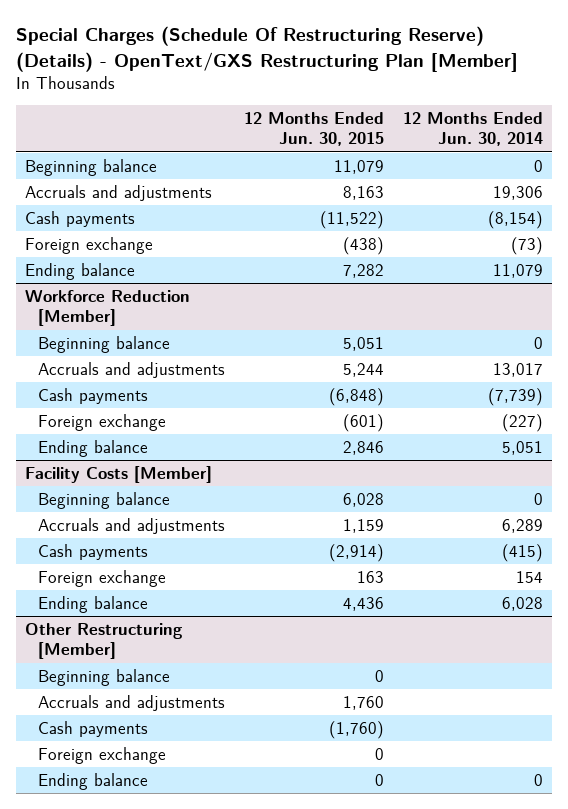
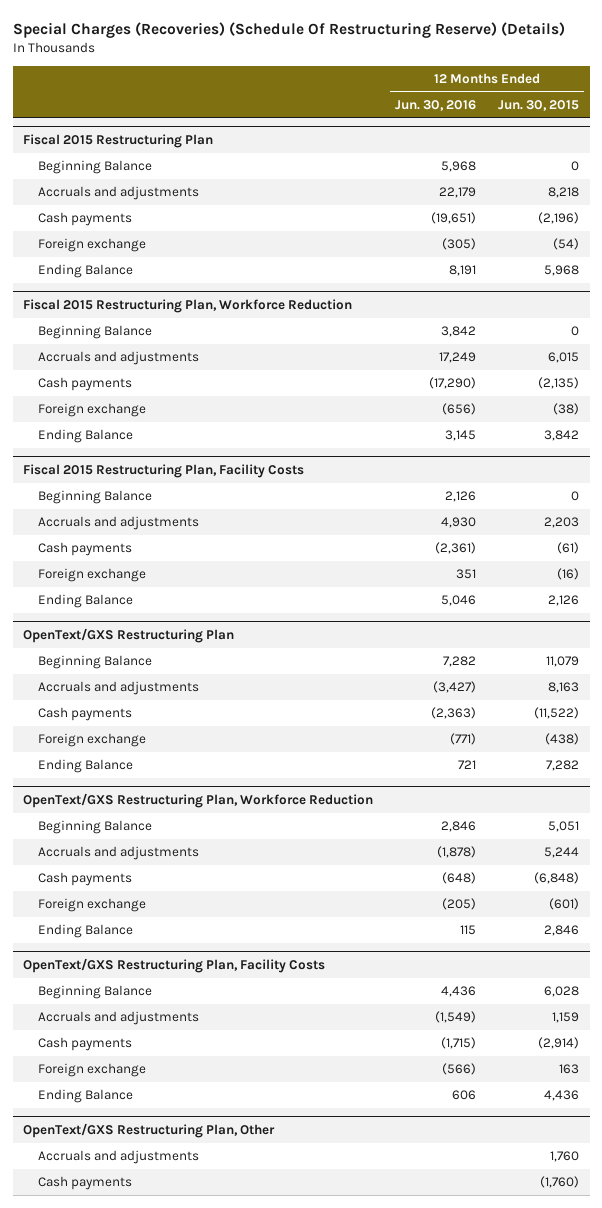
[15,26,518,72] Special Charges (Schedule Of Restructuring Reserve) (Details) - OpenText/GXS Restructuring Plan [Member] -> [12,21,565,38] Special Charges (Recoveries) (Schedule Of Restructuring Reserve) (Details)
[402,111,543,147] 12 Months Ended Jun. 30, 2014 -> none
none -> [395,99,477,111] Jun. 30, 2016
none -> [23,133,214,148] Fiscal 2015 Restructuring Plan
[25,158,158,176] Beginning balance -> [38,160,153,175] Beginning Balance
[334,159,385,174] 11,079 -> [570,161,579,172] 0
none -> [38,186,200,201] Accruals and adjustments
none -> [38,212,133,227] Cash payments
none -> [38,238,147,253] Foreign exchange
none -> [38,264,134,279] Ending Balance
none -> [23,298,353,313] Fiscal 2015 Restructuring Plan, Workforce Reduction
none -> [38,325,153,340] Beginning Balance
none -> [38,351,200,366] Accruals and adjustments
none -> [38,377,133,392] Cash payments
none -> [38,403,147,418] Foreign exchange
none -> [38,429,134,444] Ending Balance
none -> [23,463,305,478] Fiscal 2015 Restructuring Plan, Facility Costs
none -> [38,490,153,505] Beginning Balance
none -> [38,516,200,531] Accruals and adjustments
none -> [38,542,133,557] Cash payments
none -> [38,568,147,583] Foreign exchange
none -> [38,594,134,609] Ending Balance
none -> [23,627,235,643] OpenText/GXS Restructuring Plan
none -> [38,655,153,670] Beginning Balance
[25,289,191,327] Workforce Reduction [Member] -> none
[25,262,136,280] Ending balance -> [38,759,134,774] Ending Balance
none -> [23,792,374,808] OpenText/GXS Restructuring Plan, Workforce Reduction
[38,335,171,353] Beginning balance -> [38,820,153,835] Beginning Balance
[25,465,213,483] Facility Costs [Member] -> none
[38,439,149,457] Ending balance -> [38,924,134,939] Ending Balance
none -> [23,957,326,973] OpenText/GXS Restructuring Plan, Facility Costs
[38,491,171,509] Beginning balance -> [38,985,153,1000] Beginning Balance
[25,622,184,660] Other Restructuring [Member] -> none
[38,668,171,686] Beginning balance -> none
[38,595,149,613] Ending balance -> [38,1089,134,1104] Ending Balance
none -> [23,1122,276,1138] OpenText/GXS Restructuring Plan, Other
[38,746,167,764] Foreign exchange -> none
[38,772,149,790] Ending balance -> none

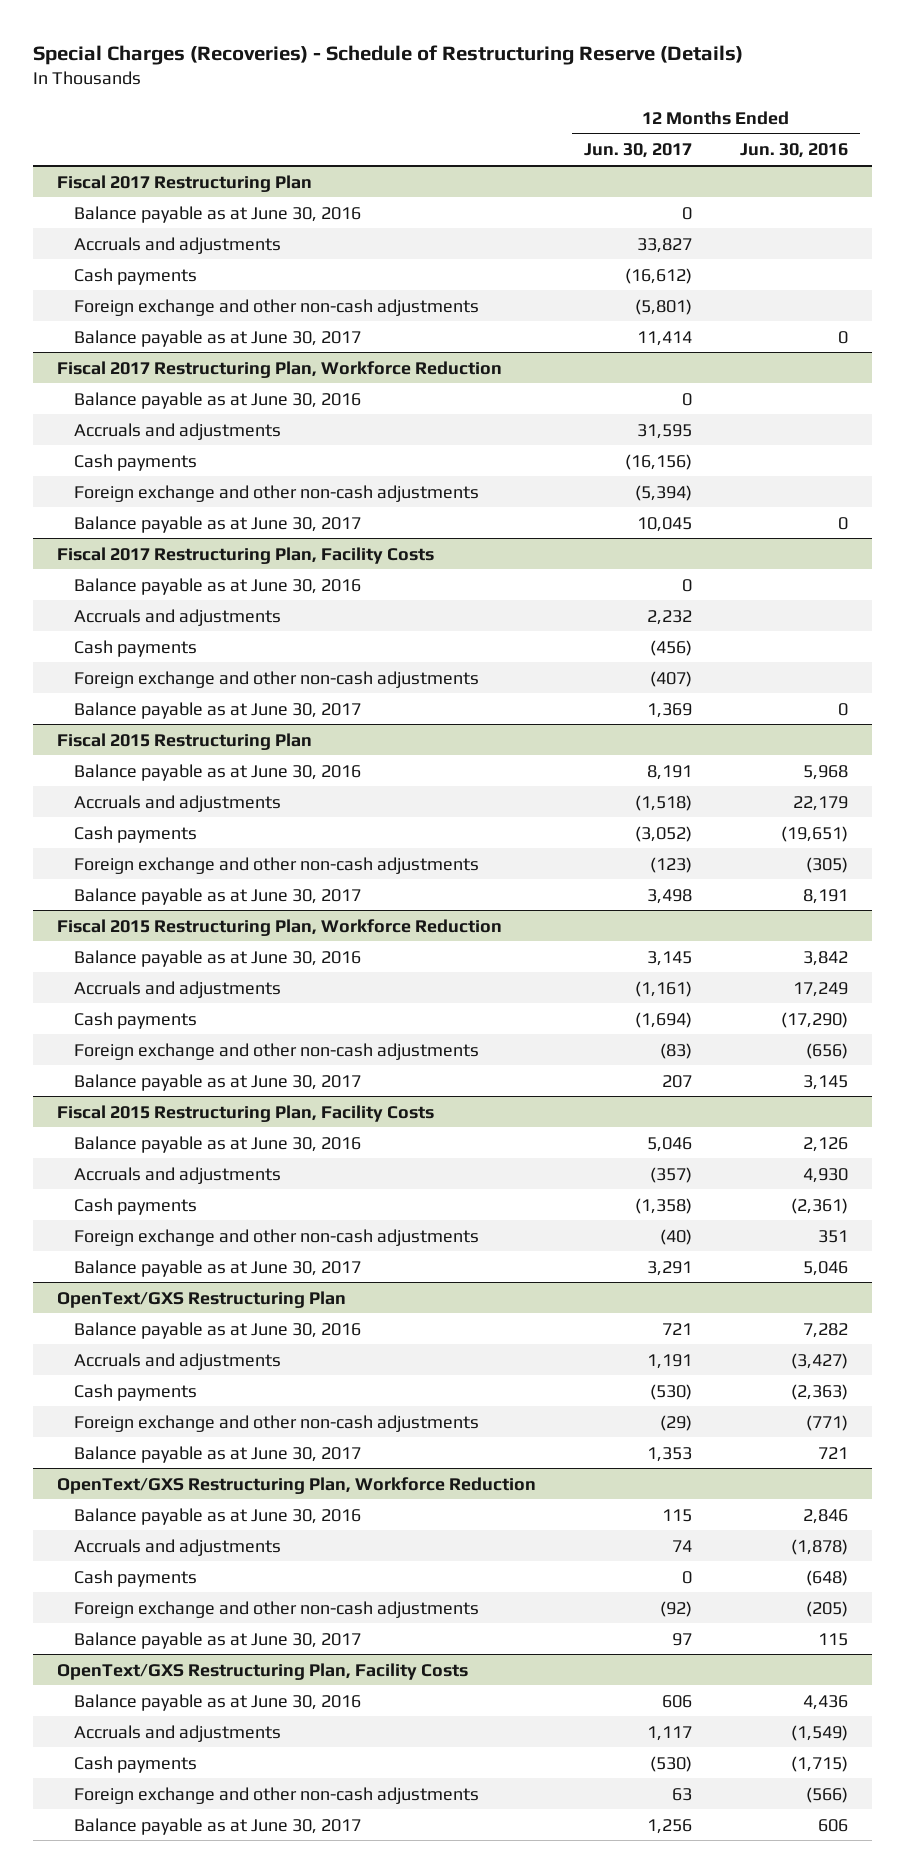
[12,21,565,38] Special Charges (Recoveries) (Schedule Of Restructuring Reserve) (Details) -> [32,45,743,66] Special Charges (Recoveries) - Schedule of Restructuring Reserve (Details)
[497,99,579,111] Jun. 30, 2015 -> none
none -> [584,143,693,159] Jun. 30, 2017
none -> [56,174,312,192] Fiscal 2017 Restructuring Plan
none -> [74,205,362,223] Balance payable as at June 30, 2016
none -> [74,236,282,254] Accruals and adjustments
none -> [74,267,198,285] Cash payments
none -> [74,298,480,316] Foreign exchange and other non-cash adjustments
none -> [74,329,362,347] Balance payable as at June 30, 2017
none -> [56,360,502,378] Fiscal 2017 Restructuring Plan, Workforce Reduction
none -> [74,391,362,409] Balance payable as at June 30, 2016
none -> [74,422,282,440] Accruals and adjustments
none -> [74,453,198,471] Cash payments
none -> [74,484,480,502] Foreign exchange and other non-cash adjustments
none -> [74,515,362,533] Balance payable as at June 30, 2017
none -> [56,546,434,564] Fiscal 2017 Restructuring Plan, Facility Costs
none -> [74,577,362,595] Balance payable as at June 30, 2016
none -> [74,608,282,626] Accruals and adjustments
none -> [74,639,198,657] Cash payments
none -> [74,670,480,688] Foreign exchange and other non-cash adjustments
none -> [74,701,362,719] Balance payable as at June 30, 2017
[38,160,153,175] Beginning Balance -> [74,763,362,781] Balance payable as at June 30, 2016
[38,238,147,253] Foreign exchange -> none
none -> [74,856,480,874] Foreign exchange and other non-cash adjustments
[38,264,134,279] Ending Balance -> [74,887,362,905] Balance payable as at June 30, 2017
[38,325,153,340] Beginning Balance -> [74,949,362,967] Balance payable as at June 30, 2016
[38,403,147,418] Foreign exchange -> [74,1042,480,1060] Foreign exchange and other non-cash adjustments
[38,429,134,444] Ending Balance -> [74,1073,362,1091] Balance payable as at June 30, 2017
[38,490,153,505] Beginning Balance -> [74,1135,362,1153] Balance payable as at June 30, 2016
[38,568,147,583] Foreign exchange -> [74,1228,480,1246] Foreign exchange and other non-cash adjustments
[38,594,134,609] Ending Balance -> [74,1259,362,1277] Balance payable as at June 30, 2017
[38,655,153,670] Beginning Balance -> [74,1321,362,1339] Balance payable as at June 30, 2016
[38,733,147,748] Foreign exchange -> [74,1414,480,1432] Foreign exchange and other non-cash adjustments
[38,759,134,774] Ending Balance -> [74,1445,362,1463] Balance payable as at June 30, 2017
[38,820,153,835] Beginning Balance -> [74,1507,362,1525] Balance payable as at June 30, 2016
[38,898,147,913] Foreign exchange -> none
none -> [74,1600,480,1618] Foreign exchange and other non-cash adjustments
[38,924,134,939] Ending Balance -> [74,1631,362,1649] Balance payable as at June 30, 2017
[38,985,153,1000] Beginning Balance -> [74,1693,362,1711] Balance payable as at June 30, 2016
[23,1122,276,1138] OpenText/GXS Restructuring Plan, Other -> none
[38,1150,200,1165] Accruals and adjustments -> none
[38,1176,133,1191] Cash payments -> none
[38,1063,147,1078] Foreign exchange -> [74,1786,480,1804] Foreign exchange and other non-cash adjustments
[38,1089,134,1104] Ending Balance -> [74,1817,362,1835] Balance payable as at June 30, 2017

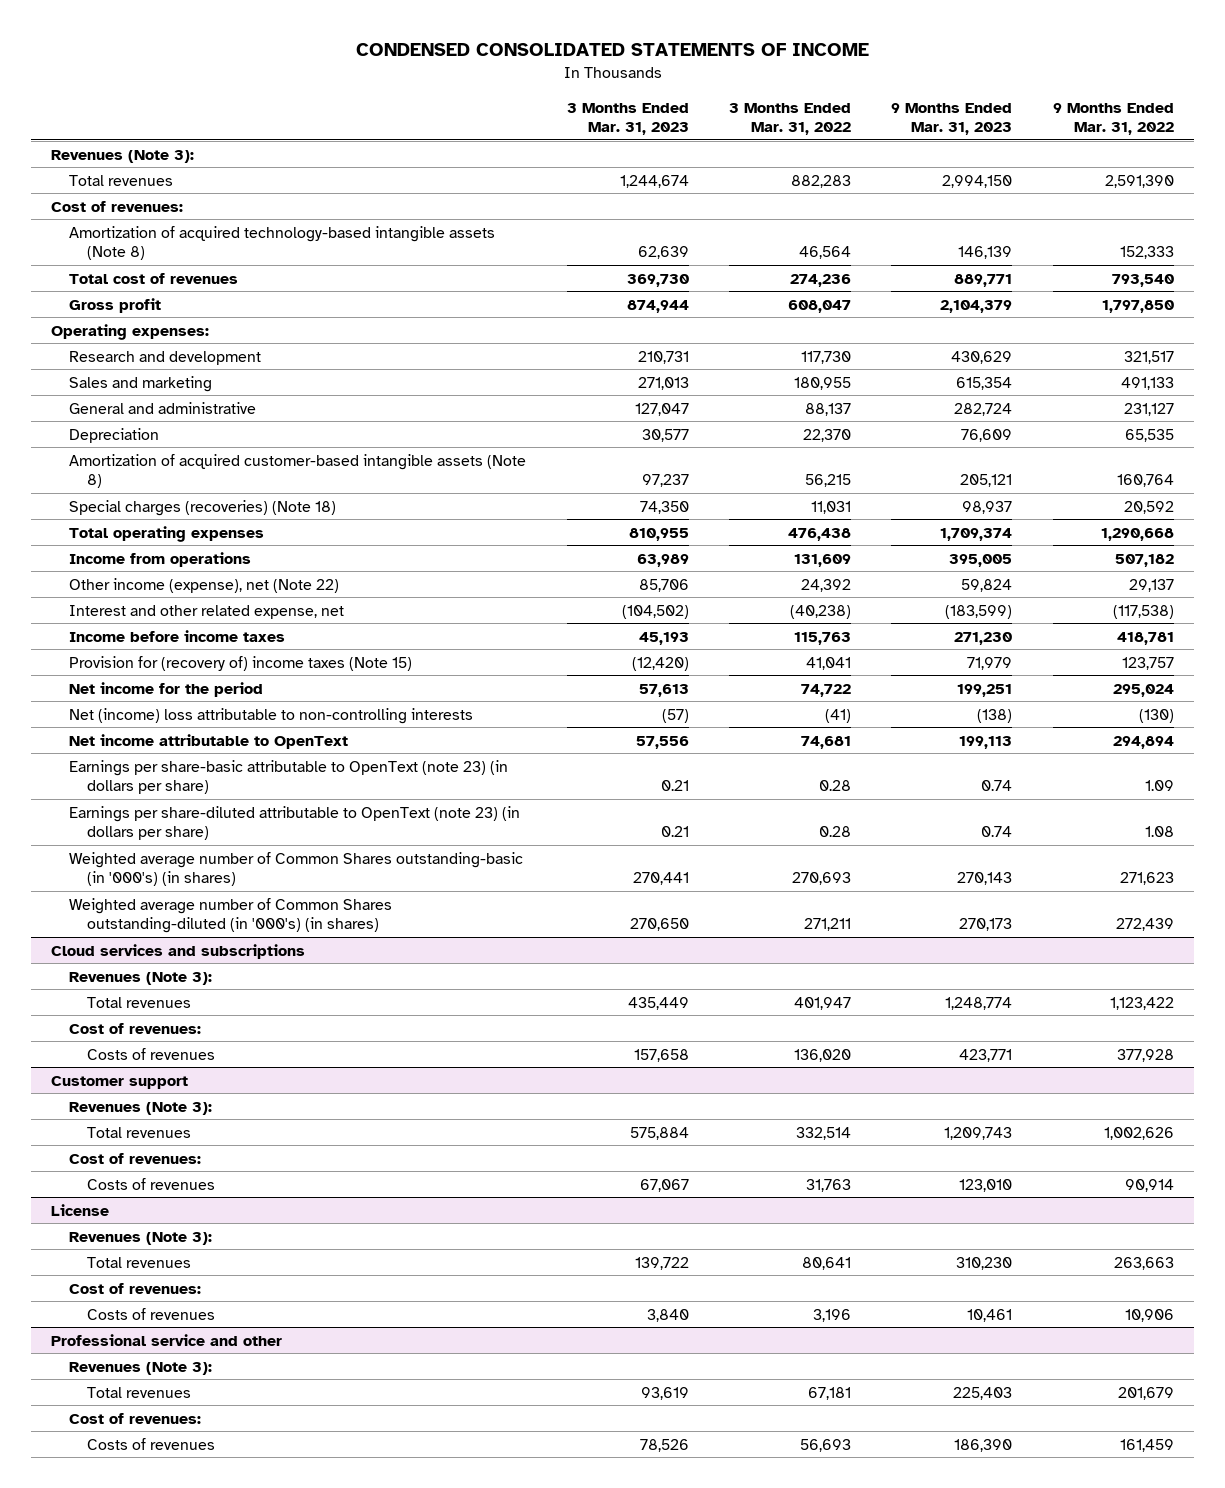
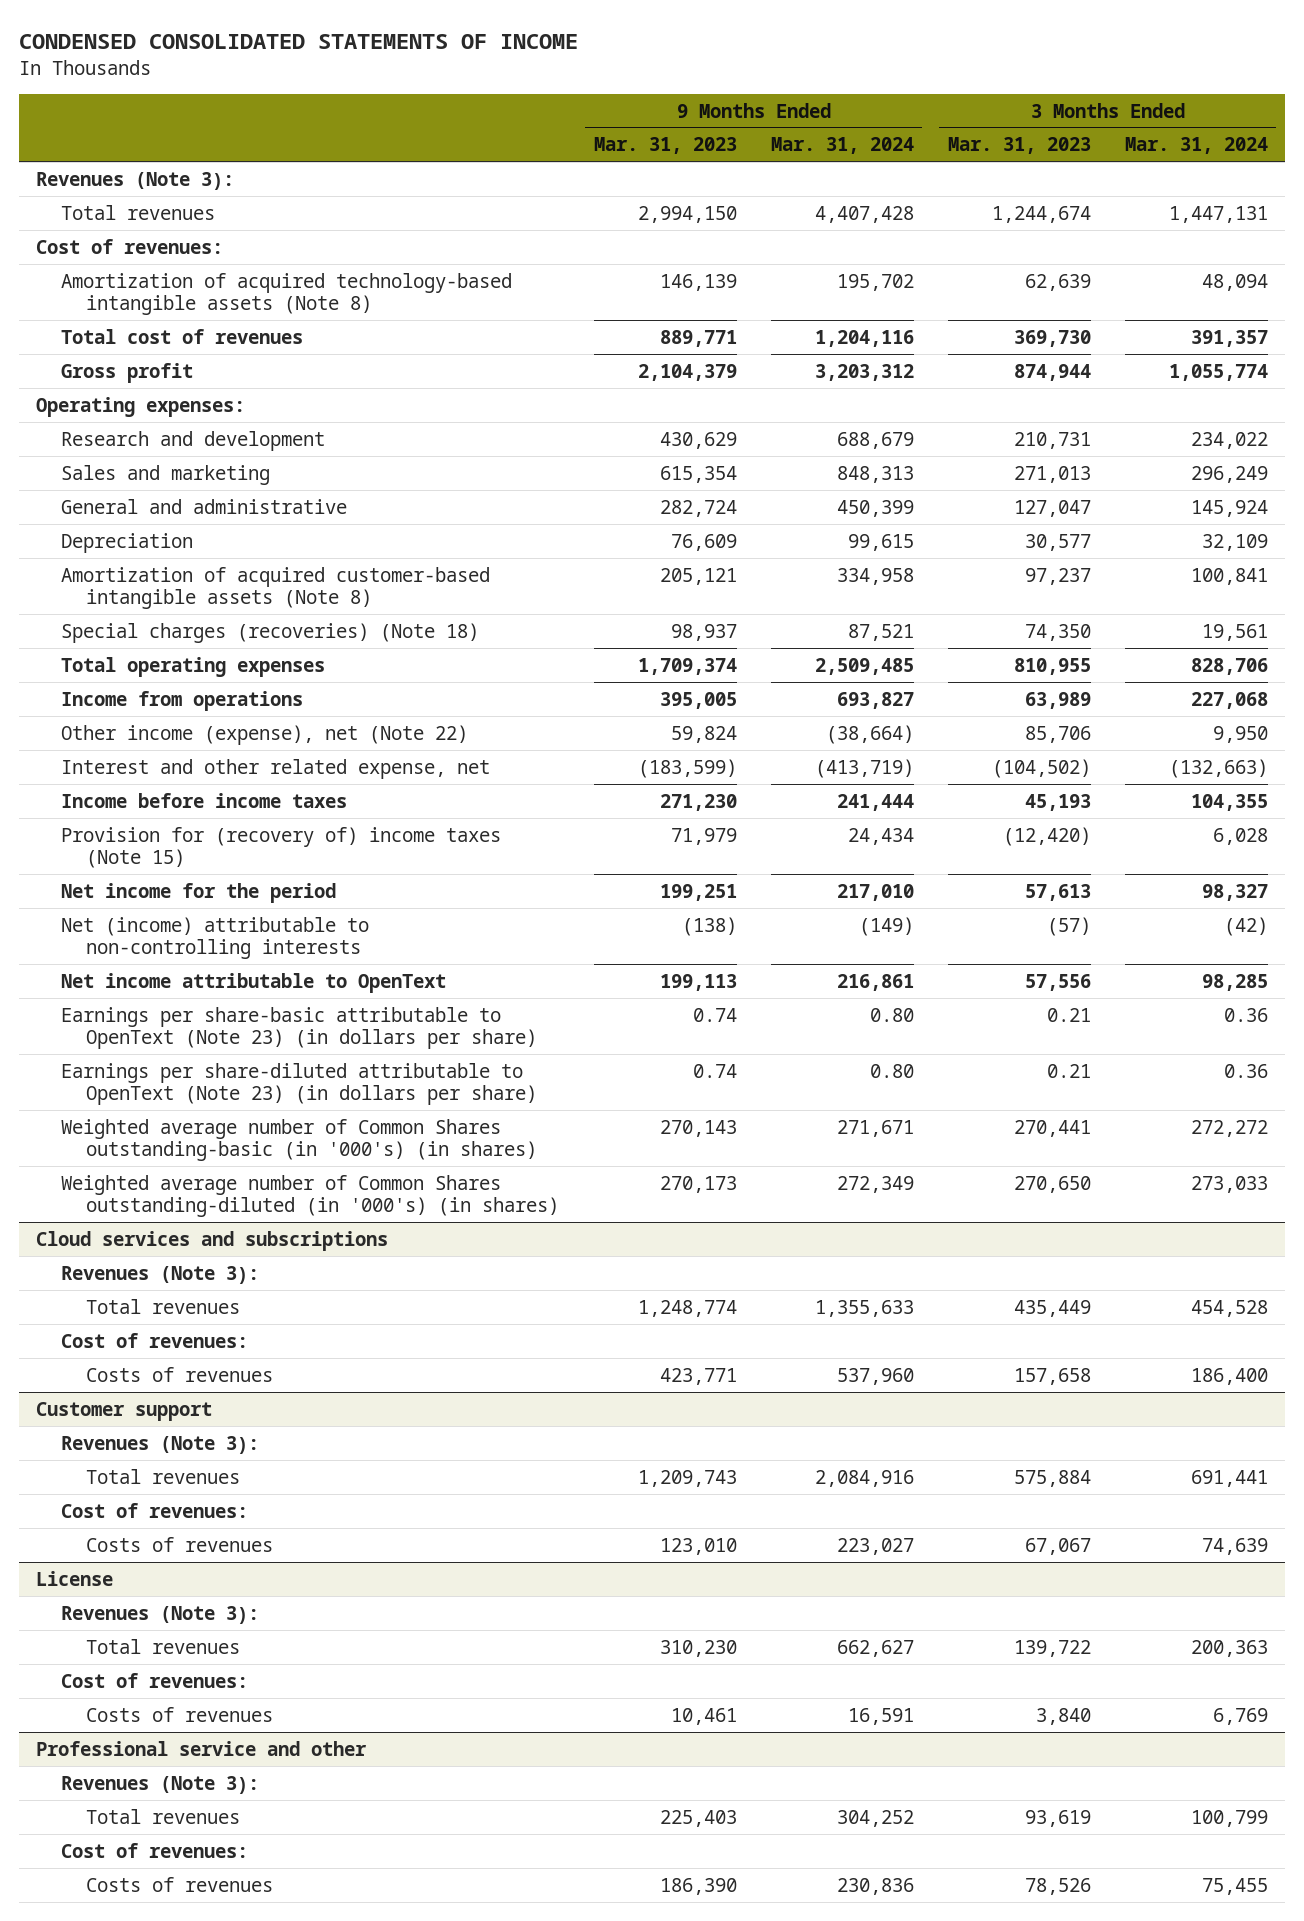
[729,102,852,135] 3 Months Ended Mar. 31, 2022 -> none
[1052,102,1174,135] 9 Months Ended Mar. 31, 2022 -> none
none -> [770,137,914,155] Mar. 31, 2024
none -> [1124,137,1268,155] Mar. 31, 2024
[69,707,474,724] Net (income) loss attributable to non-controlling interests -> [61,916,370,960] Net (income) attributable to non-controlling interests
[69,759,509,794] Earnings per share-basic attributable to OpenText (note 23) (in dollars per share) -> [61,1006,538,1050] Earnings per share-basic attributable to OpenText (Note 23) (in dollars per share)
[69,805,521,840] Earnings per share-diluted attributable to OpenText (note 23) (in dollars per share) -> [61,1062,538,1106] Earnings per share-diluted attributable to OpenText (Note 23) (in dollars per share)

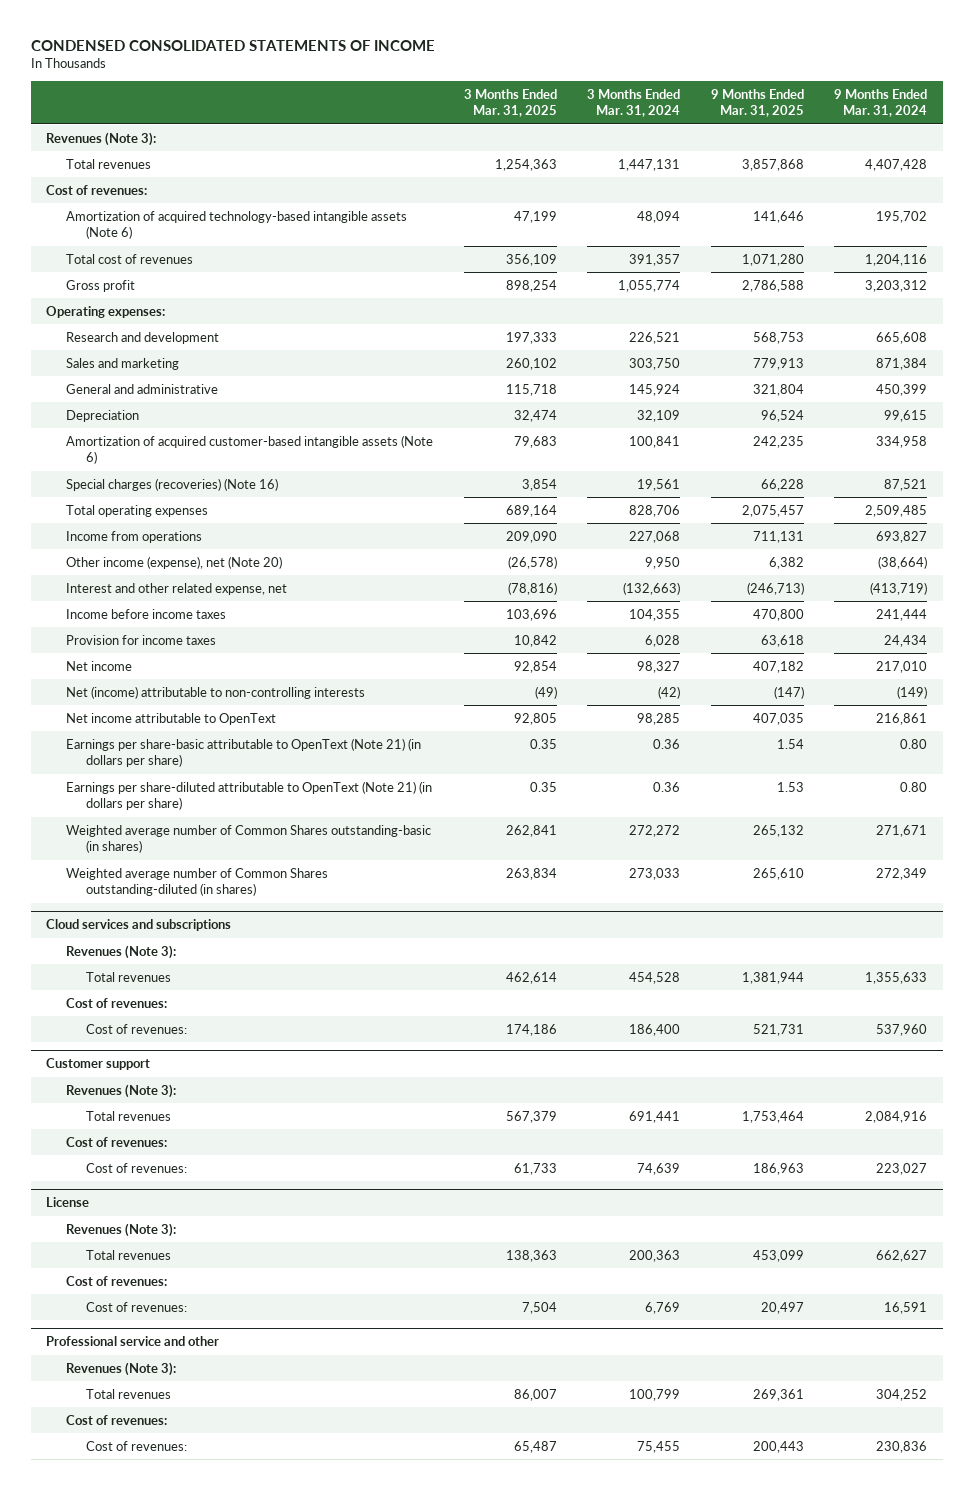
[593,137,737,155] Mar. 31, 2023 -> none
[947,137,1091,155] Mar. 31, 2023 -> none
none -> [463,88,557,118] 3 Months Ended Mar. 31, 2025
none -> [710,88,804,118] 9 Months Ended Mar. 31, 2025
[61,272,513,316] Amortization of acquired technology-based intangible assets (Note 8) -> [66,210,408,240] Amortization of acquired technology-based intangible assets (Note 6)
[836,431,914,449] 688,679 -> [876,331,928,344] 665,608
[1190,431,1268,449] 234,022 -> [629,331,681,344] 226,521
[836,465,914,483] 848,313 -> [876,357,928,370] 871,384
[1190,465,1268,483] 296,249 -> [629,357,681,370] 303,750
[61,566,491,610] Amortization of acquired customer-based intangible assets (Note 8) -> [66,434,434,465] Amortization of acquired customer-based intangible assets (Note 6)
[61,622,480,643] Special charges (recoveries) (Note 18) -> [66,477,279,491] Special charges (recoveries) (Note 16)
[61,724,469,745] Other income (expense), net (Note 22) -> [66,555,283,569] Other income (expense), net (Note 20)
[61,826,502,869] Provision for (recovery of) income taxes (Note 15) -> [66,634,217,645] Provision for income taxes
[61,882,337,903] Net income for the period -> [66,660,133,671] Net income
[61,1006,538,1050] Earnings per share-basic attributable to OpenText (Note 23) (in dollars per share) -> [66,737,422,768] Earnings per share-basic attributable to OpenText (Note 21) (in dollars per share)
[61,1062,538,1106] Earnings per share-diluted attributable to OpenText (Note 23) (in dollars per share) -> [66,780,433,811] Earnings per share-diluted attributable to OpenText (Note 21) (in dollars per share)
[61,1118,538,1162] Weighted average number of Common Shares outstanding-basic (in '000's) (in shares) -> [66,824,432,854] Weighted average number of Common Shares outstanding-basic (in shares)
[61,1174,560,1218] Weighted average number of Common Shares outstanding-diluted (in '000's) (in shares) -> [66,867,329,897] Weighted average number of Common Shares outstanding-diluted (in shares)
[86,1366,274,1382] Costs of revenues -> [86,1023,188,1034] Cost of revenues:
[86,1536,274,1552] Costs of revenues -> [86,1162,188,1173] Cost of revenues:
[86,1706,274,1722] Costs of revenues -> [86,1301,188,1312] Cost of revenues:
[86,1876,274,1892] Costs of revenues -> [86,1440,188,1451] Cost of revenues:

